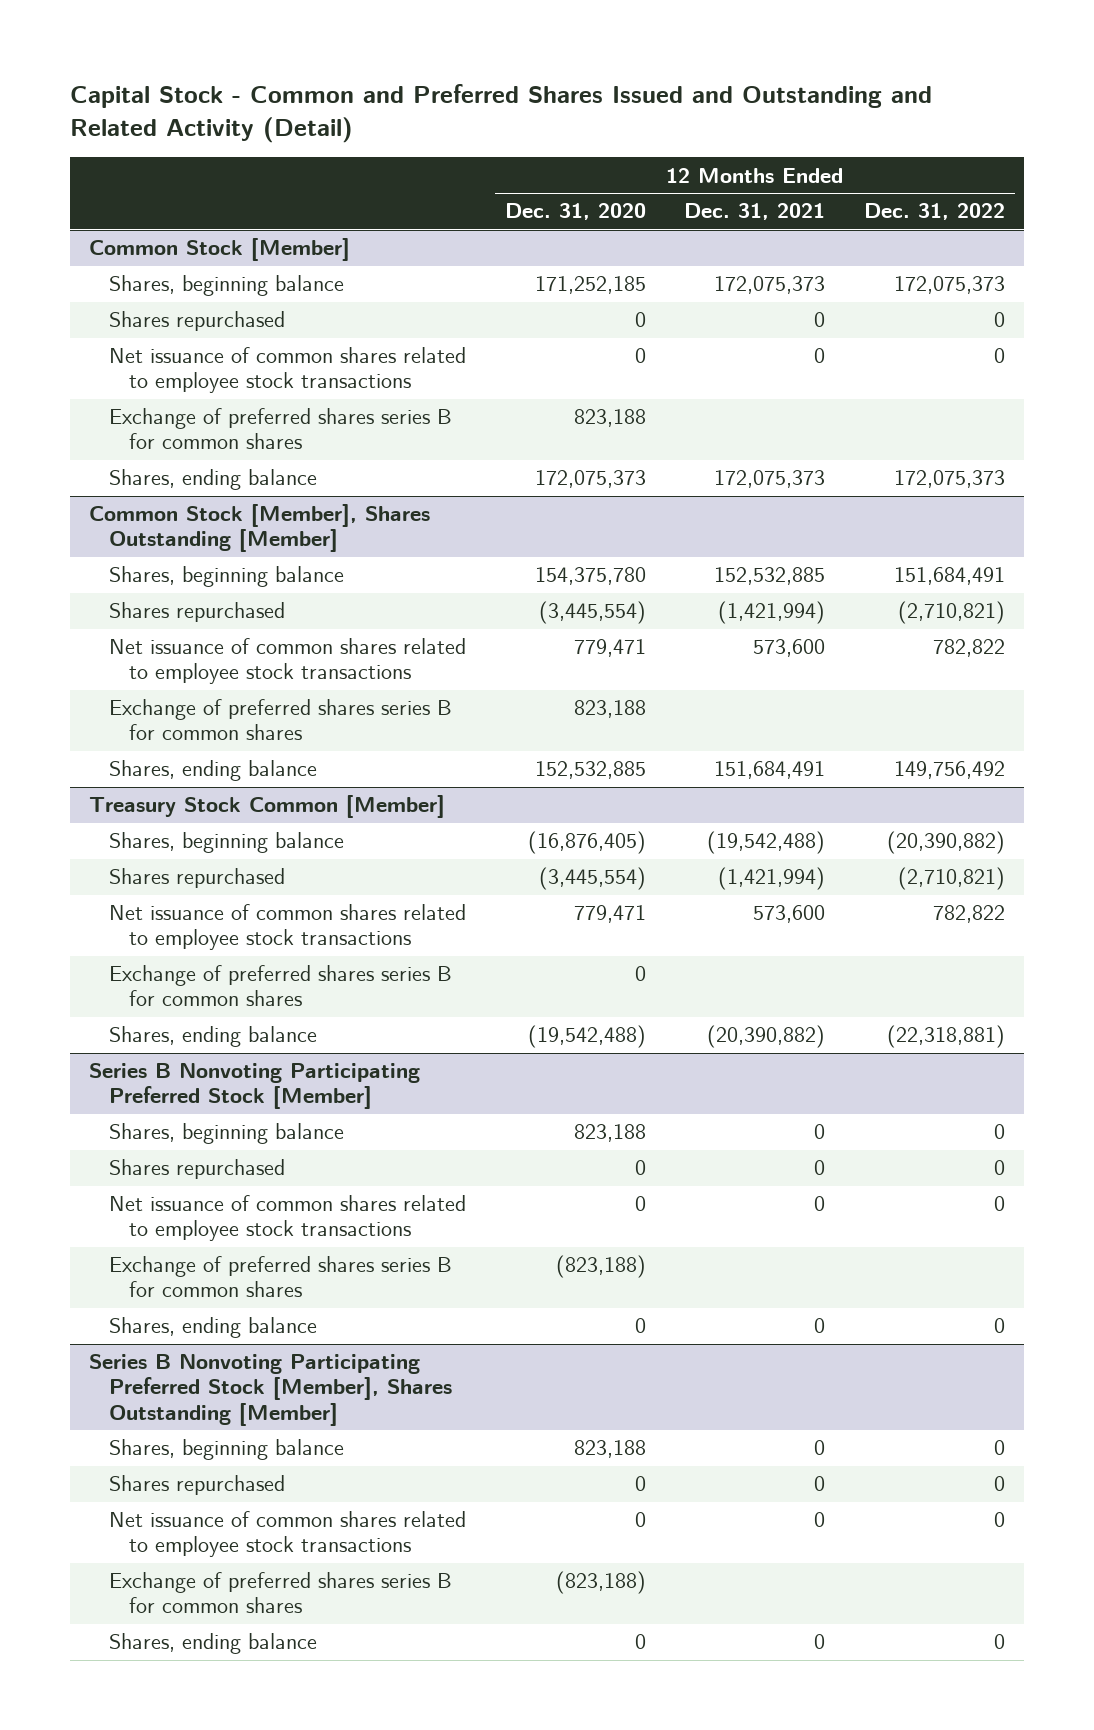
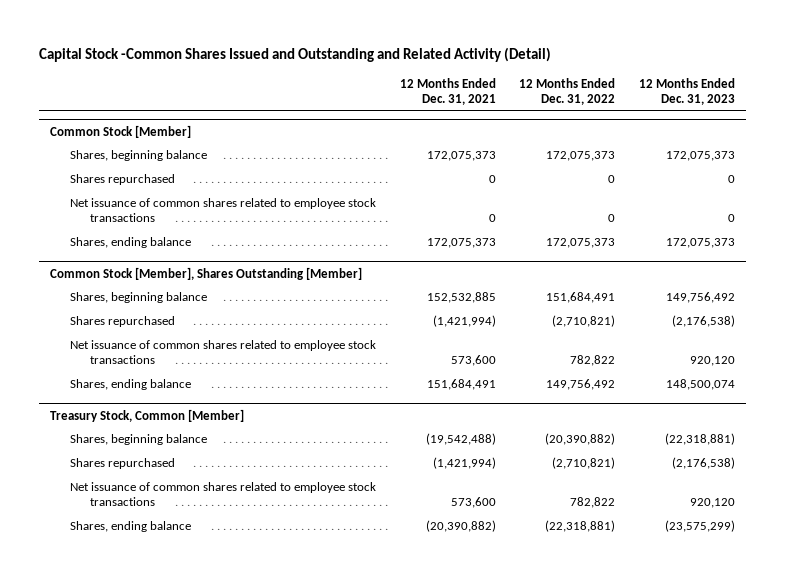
[70,84,933,144] Capital Stock - Common and Preferred Shares Issued and Outstanding and Related Activity (Detail) -> [38,46,551,62] Capital Stock -Common Shares Issued and Outstanding and Related Activity (Detail)
[504,203,646,221] Dec. 31, 2020 -> none
none -> [638,77,735,106] 12 Months Ended Dec. 31, 2023
[109,408,453,450] Exchange of preferred shares series B for common shares -> none
[109,699,453,741] Exchange of preferred shares series B for common shares -> none
[89,795,446,819] Treasury Stock Common [Member] -> [50,408,245,422] Treasury Stock, Common [Member]
[109,965,453,1007] Exchange of preferred shares series B for common shares -> none
[89,1063,421,1110] Series B Nonvoting Participating Preferred Stock [Member] -> none
[109,1123,345,1145] Shares, beginning balance -> none
[109,1159,286,1180] Shares repurchased -> none
[109,1195,467,1242] Net issuance of common shares related to employee stock transactions -> none
[109,1256,453,1298] Exchange of preferred shares series B for common shares -> none
[109,1317,318,1339] Shares, ending balance -> none
[89,1354,453,1426] Series B Nonvoting Participating Preferred Stock [Member], Shares Outstanding [Member] -> none
[109,1439,345,1461] Shares, beginning balance -> none
[109,1475,286,1496] Shares repurchased -> none
[109,1511,467,1558] Net issuance of common shares related to employee stock transactions -> none
[109,1572,453,1614] Exchange of preferred shares series B for common shares -> none
[109,1633,318,1655] Shares, ending balance -> none

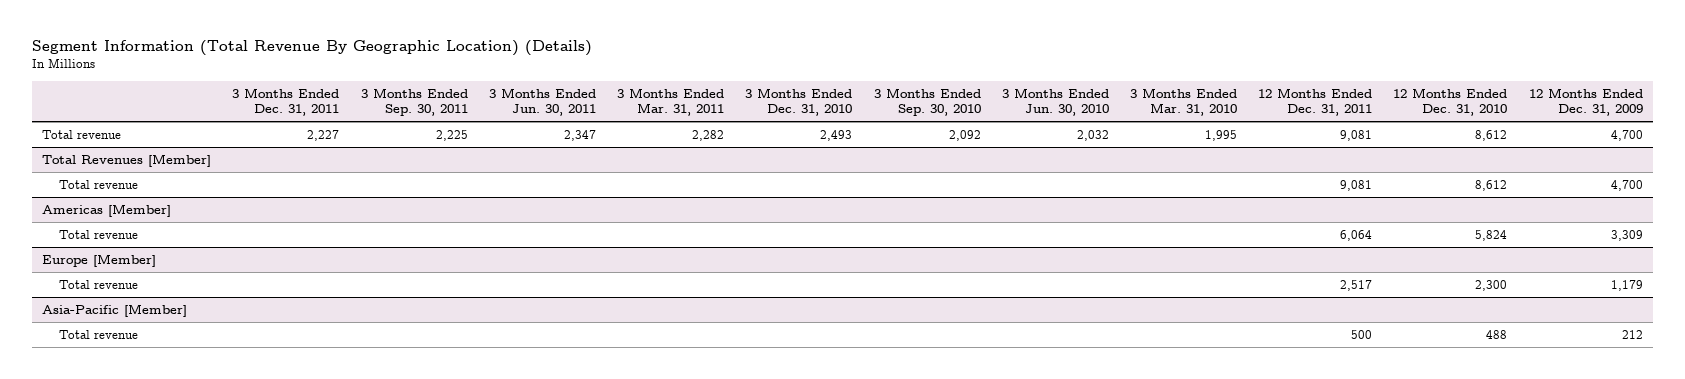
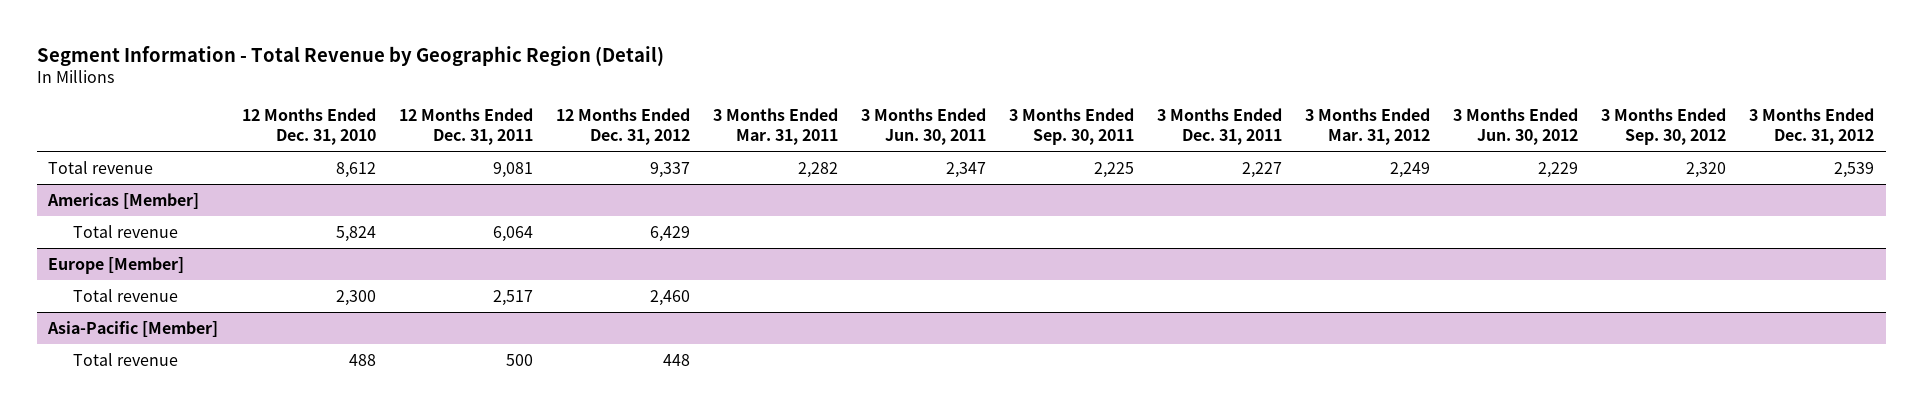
[31,40,592,57] Segment Information (Total Revenue By Geographic Location) (Details) -> [36,45,664,66] Segment Information - Total Revenue by Geographic Region (Detail)
[745,87,853,117] 3 Months Ended Dec. 31, 2010 -> none
[873,87,981,117] 3 Months Ended Sep. 30, 2010 -> none
[1001,87,1109,117] 3 Months Ended Jun. 30, 2010 -> none
[1129,87,1237,117] 3 Months Ended Mar. 31, 2010 -> none
[1528,87,1643,117] 12 Months Ended Dec. 31, 2009 -> none
none -> [555,108,690,146] 12 Months Ended Dec. 31, 2012
none -> [1304,108,1430,146] 3 Months Ended Mar. 31, 2012
none -> [1453,108,1579,146] 3 Months Ended Jun. 30, 2012
none -> [1601,108,1727,146] 3 Months Ended Sep. 30, 2012
none -> [1749,108,1875,146] 3 Months Ended Dec. 31, 2012
[42,153,212,167] Total Revenues [Member] -> none
[58,179,138,189] Total revenue -> none

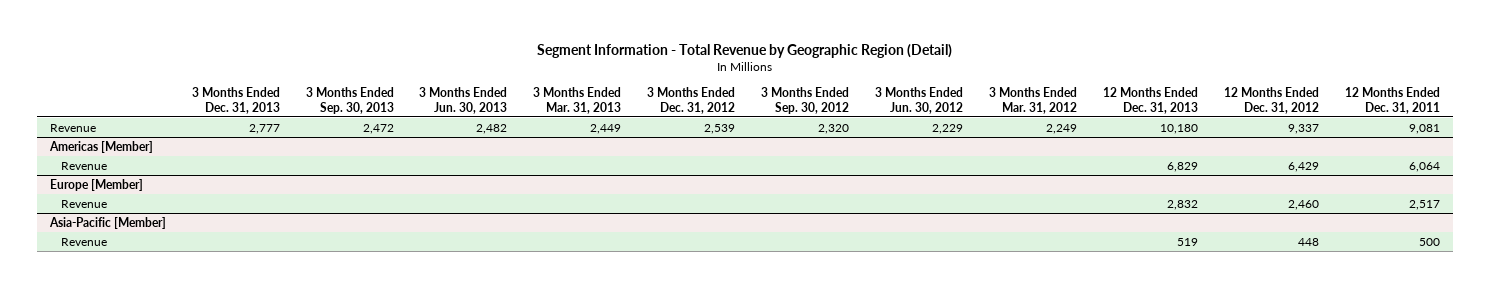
[241,108,376,146] 12 Months Ended Dec. 31, 2010 -> none
[712,108,838,146] 3 Months Ended Mar. 31, 2011 -> none
[860,108,986,146] 3 Months Ended Jun. 30, 2011 -> none
[1008,108,1134,146] 3 Months Ended Sep. 30, 2011 -> none
[1156,108,1282,146] 3 Months Ended Dec. 31, 2011 -> none
none -> [191,87,280,114] 3 Months Ended Dec. 31, 2013
none -> [305,87,394,114] 3 Months Ended Sep. 30, 2013
none -> [419,87,508,114] 3 Months Ended Jun. 30, 2013
none -> [533,87,622,114] 3 Months Ended Mar. 31, 2013
none -> [1103,87,1199,114] 12 Months Ended Dec. 31, 2013
[48,160,154,174] Total revenue -> [49,123,96,132] Revenue
[72,224,178,238] Total revenue -> [60,161,107,170] Revenue
[72,288,178,302] Total revenue -> [60,199,107,208] Revenue
[72,352,178,366] Total revenue -> [60,237,107,246] Revenue

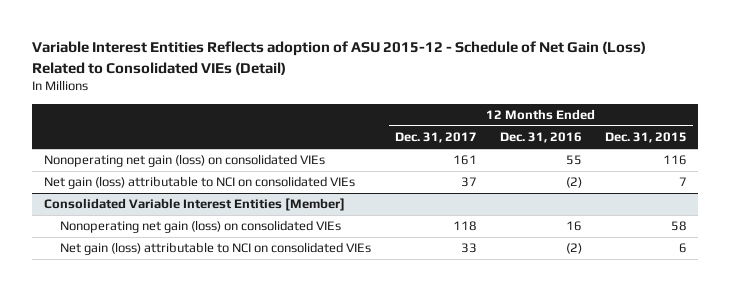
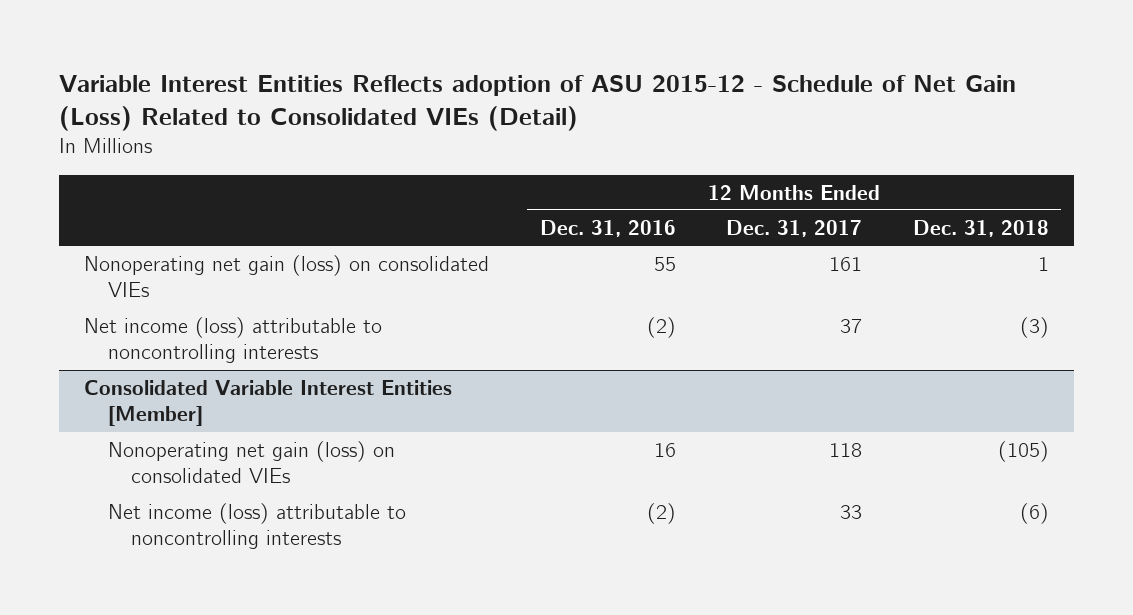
[604,132,687,144] Dec. 31, 2015 -> none
none -> [912,219,1049,237] Dec. 31, 2018
[43,176,355,190] Net gain (loss) attributable to NCI on consolidated VIEs -> [84,317,383,364] Net income (loss) attributable to noncontrolling interests
[60,242,372,256] Net gain (loss) attributable to NCI on consolidated VIEs -> [107,503,406,550] Net income (loss) attributable to noncontrolling interests

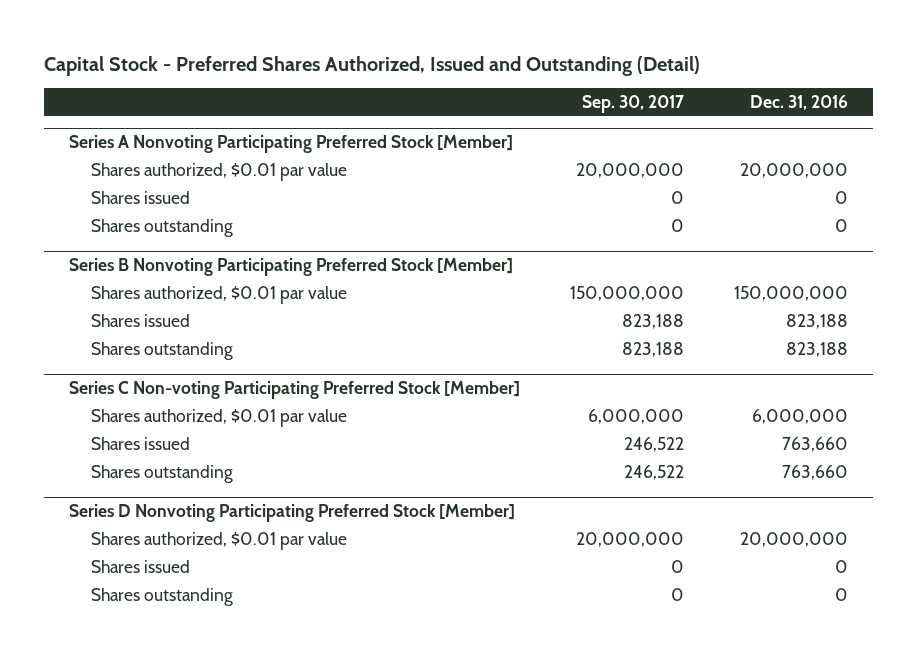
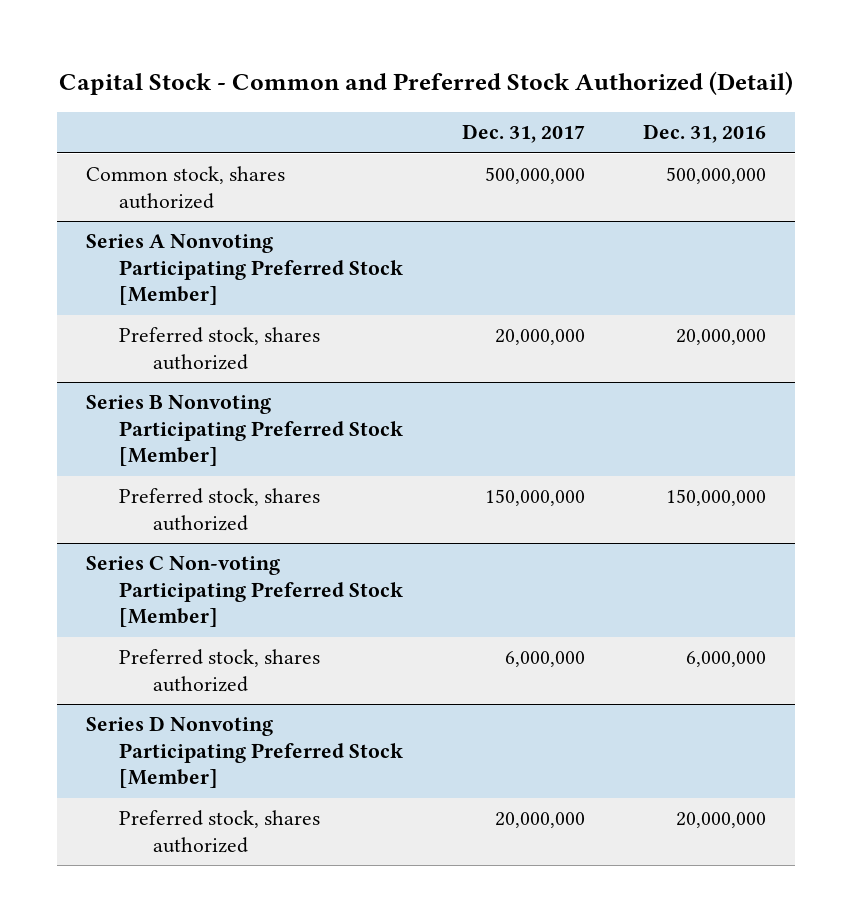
[43,55,700,76] Capital Stock - Preferred Shares Authorized, Issued and Outstanding (Detail) -> [59,71,794,96] Capital Stock - Common and Preferred Stock Authorized (Detail)
[582,94,685,113] Sep. 30, 2017 -> none
none -> [461,124,585,144] Dec. 31, 2017
none -> [85,166,285,209] Common stock, shares authorized
[91,190,191,204] Shares issued -> none
[91,218,234,237] Shares outstanding -> none
[91,162,348,181] Shares authorized, $0.01 par value -> [119,327,321,370] Preferred stock, shares authorized
[91,313,191,327] Shares issued -> none
[91,341,234,360] Shares outstanding -> none
[91,285,348,304] Shares authorized, $0.01 par value -> [119,488,321,531] Preferred stock, shares authorized
[91,436,191,450] Shares issued -> none
[91,464,234,483] Shares outstanding -> none
[91,408,348,427] Shares authorized, $0.01 par value -> [119,649,321,692] Preferred stock, shares authorized
[91,559,191,573] Shares issued -> none
[91,587,234,606] Shares outstanding -> none
[91,531,348,550] Shares authorized, $0.01 par value -> [119,810,321,853] Preferred stock, shares authorized

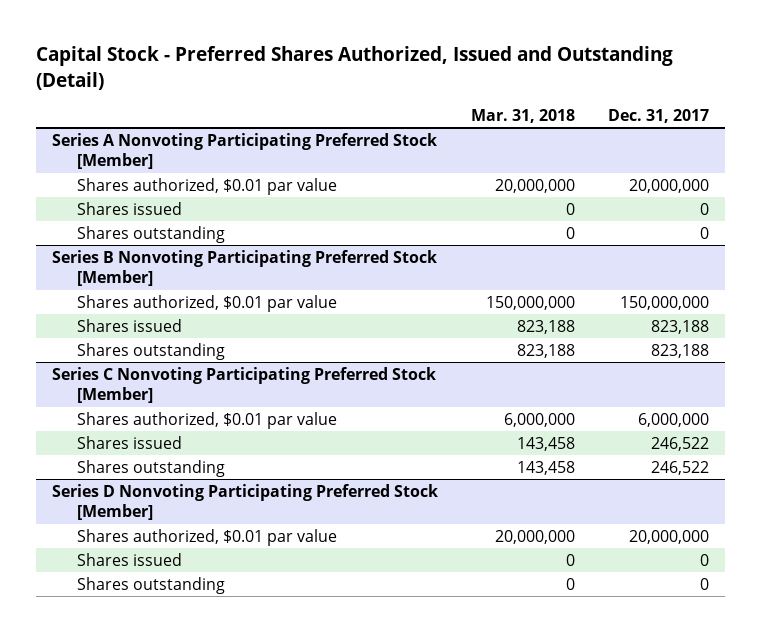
[59,71,794,96] Capital Stock - Common and Preferred Stock Authorized (Detail) -> [36,46,674,90] Capital Stock - Preferred Shares Authorized, Issued and Outstanding (Detail)
[643,124,767,144] Dec. 31, 2016 -> none
none -> [470,108,575,123] Mar. 31, 2018
[85,166,285,209] Common stock, shares authorized -> none
[119,327,321,370] Preferred stock, shares authorized -> [77,177,338,195] Shares authorized, $0.01 par value
none -> [77,201,183,215] Shares issued
none -> [77,225,226,243] Shares outstanding
[119,488,321,531] Preferred stock, shares authorized -> [77,294,338,312] Shares authorized, $0.01 par value
none -> [77,318,183,332] Shares issued
none -> [77,342,226,360] Shares outstanding
[85,556,404,628] Series C Non-voting Participating Preferred Stock [Member] -> [52,366,437,404] Series C Nonvoting Participating Preferred Stock [Member]
[119,649,321,692] Preferred stock, shares authorized -> [77,411,338,429] Shares authorized, $0.01 par value
none -> [77,435,183,449] Shares issued
none -> [77,459,226,477] Shares outstanding
[119,810,321,853] Preferred stock, shares authorized -> [77,528,338,546] Shares authorized, $0.01 par value
none -> [77,552,183,566] Shares issued
none -> [77,576,226,594] Shares outstanding

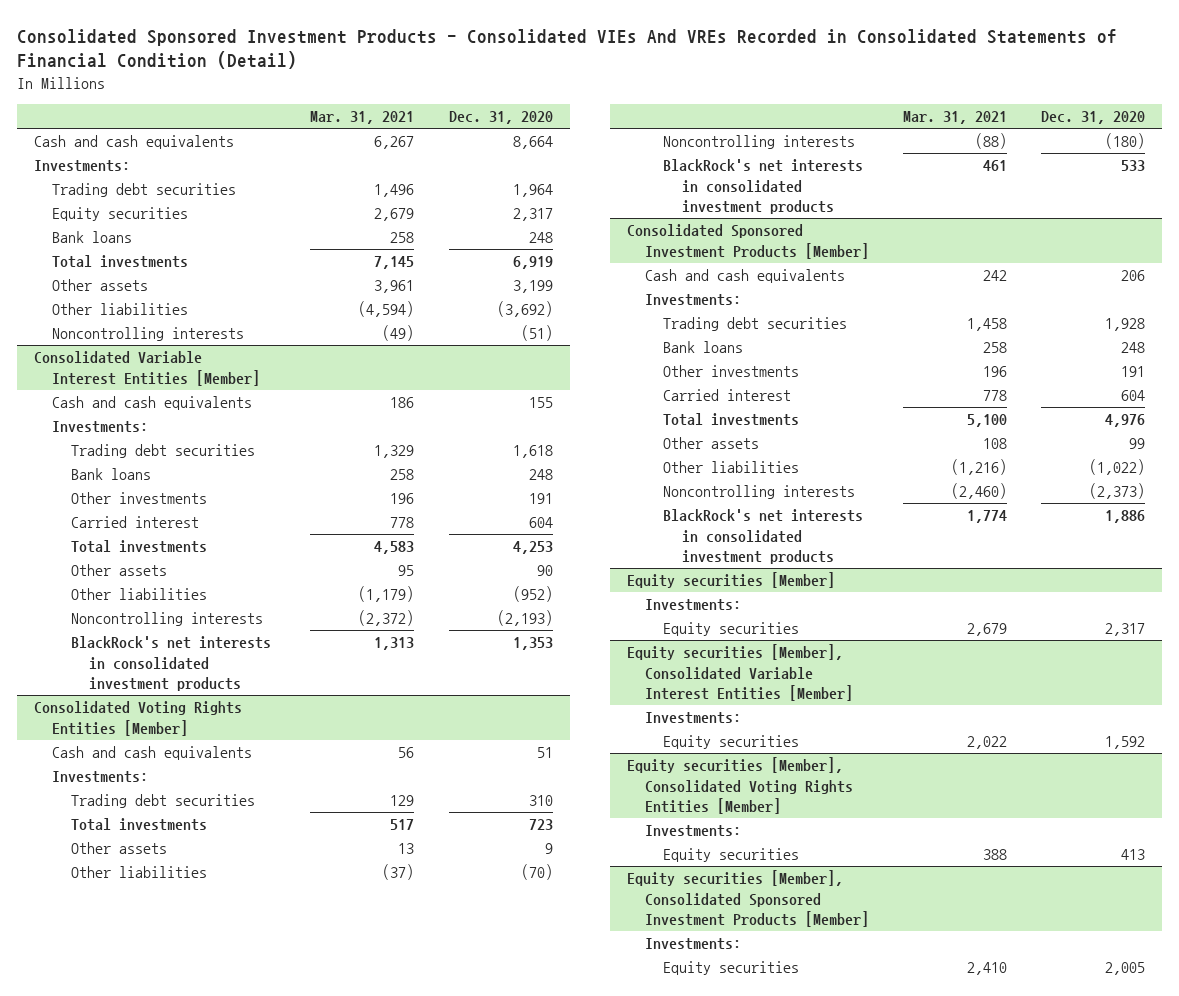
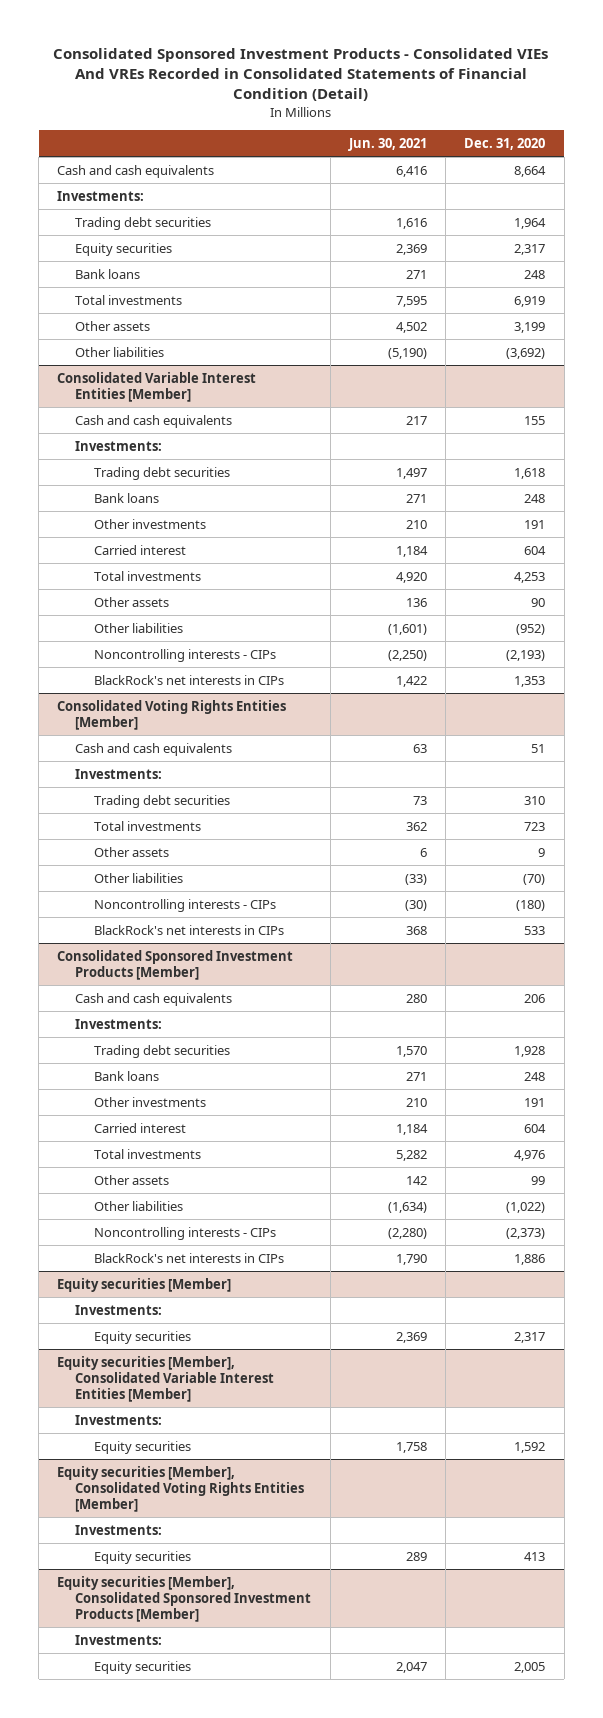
[310,111,415,125] Mar. 31, 2021 -> none
none -> [347,137,427,151] Jun. 30, 2021
[52,327,245,342] Noncontrolling interests -> none
[70,612,263,627] Noncontrolling interests -> [93,648,276,662] Noncontrolling interests - CIPs
[70,636,271,691] BlackRock's net interests in consolidated investment products -> [93,674,284,685] BlackRock's net interests in CIPs
[663,135,856,150] Noncontrolling interests -> [93,898,276,912] Noncontrolling interests - CIPs
[663,159,864,214] BlackRock's net interests in consolidated investment products -> [93,924,284,935] BlackRock's net interests in CIPs
[663,485,856,500] Noncontrolling interests -> [93,1226,276,1240] Noncontrolling interests - CIPs
[663,509,864,564] BlackRock's net interests in consolidated investment products -> [93,1252,284,1263] BlackRock's net interests in CIPs

